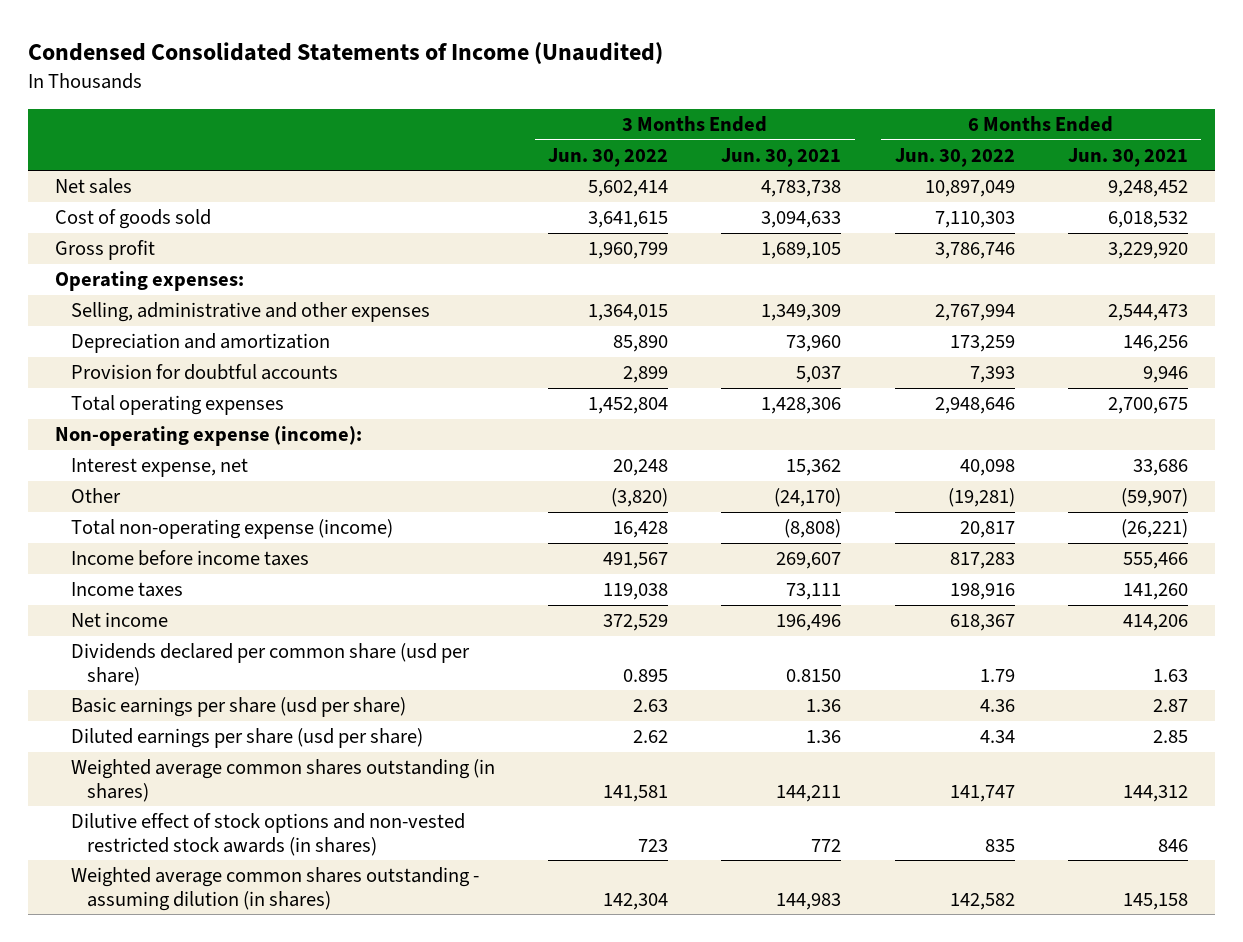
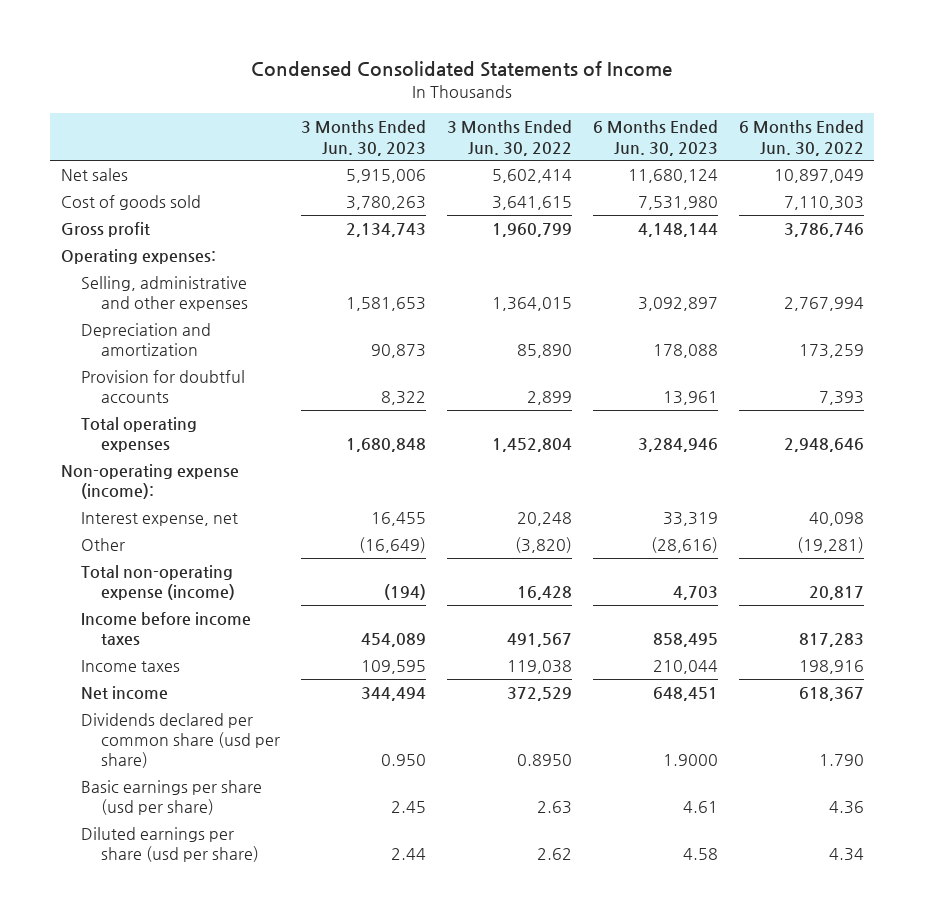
[28,42,664,65] Condensed Consolidated Statements of Income (Unaudited) -> [251,61,673,78] Condensed Consolidated Statements of Income
[721,147,842,167] Jun. 30, 2021 -> none
[1067,147,1188,167] Jun. 30, 2021 -> none
none -> [301,120,427,156] 3 Months Ended Jun. 30, 2023
none -> [593,120,719,156] 6 Months Ended Jun. 30, 2023
[623,668,669,682] 0.895 -> [517,754,573,767] 0.8950
[979,668,1015,682] 1.79 -> [818,754,864,767] 1.790
[71,759,496,802] Weighted average common shares outstanding (in shares) -> none
[71,813,466,856] Dilutive effect of stock options and non-vested restricted stock awards (in shares) -> none
[71,867,480,911] Weighted average common shares outstanding - assuming dilution (in shares) -> none

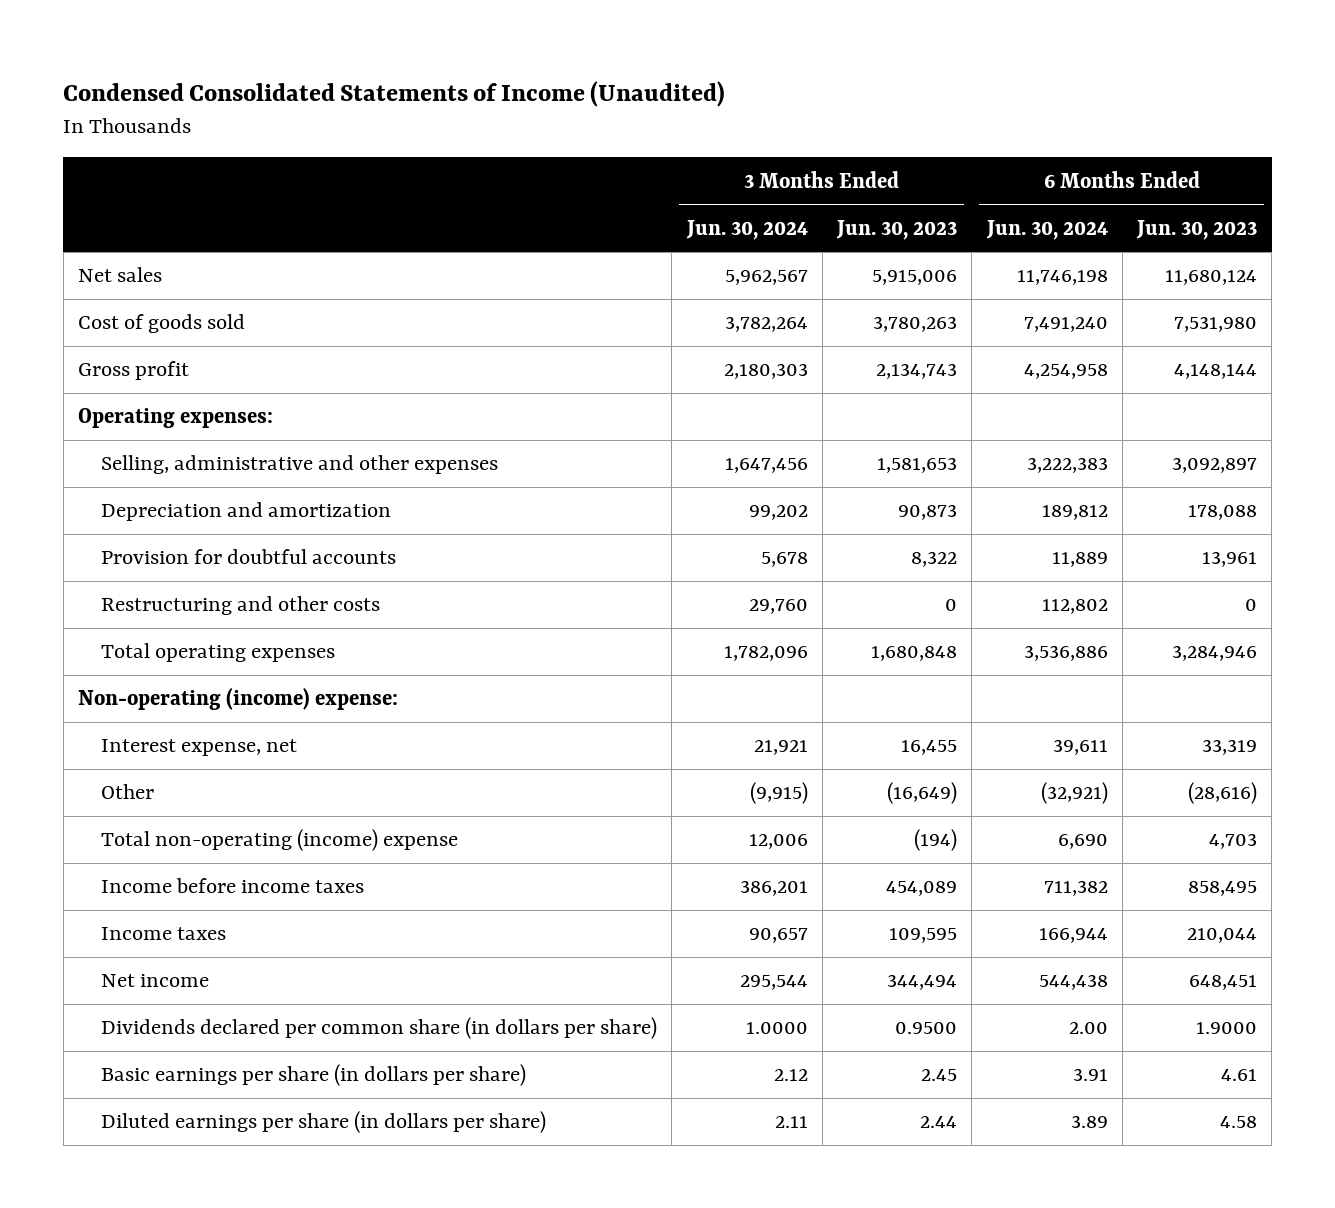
[251,61,673,78] Condensed Consolidated Statements of Income -> [63,80,726,107] Condensed Consolidated Statements of Income (Unaudited)
[447,120,573,156] 3 Months Ended Jun. 30, 2022 -> none
[738,120,864,156] 6 Months Ended Jun. 30, 2022 -> none
none -> [685,219,808,240] Jun. 30, 2024
none -> [985,219,1108,240] Jun. 30, 2024
none -> [101,596,381,616] Restructuring and other costs
[60,464,239,500] Non-operating expense (income): -> [78,688,399,711] Non-operating (income) expense:
[80,565,236,601] Total non-operating expense (income) -> [101,829,459,852] Total non-operating (income) expense
[80,713,281,769] Dividends declared per common share (usd per share) -> [101,1017,658,1040] Dividends declared per common share (in dollars per share)
[381,754,427,767] 0.950 -> [895,1022,958,1035] 0.9500
[80,780,262,816] Basic earnings per share (usd per share) -> [101,1064,527,1087] Basic earnings per share (in dollars per share)
[80,827,260,863] Diluted earnings per share (usd per share) -> [101,1111,547,1134] Diluted earnings per share (in dollars per share)

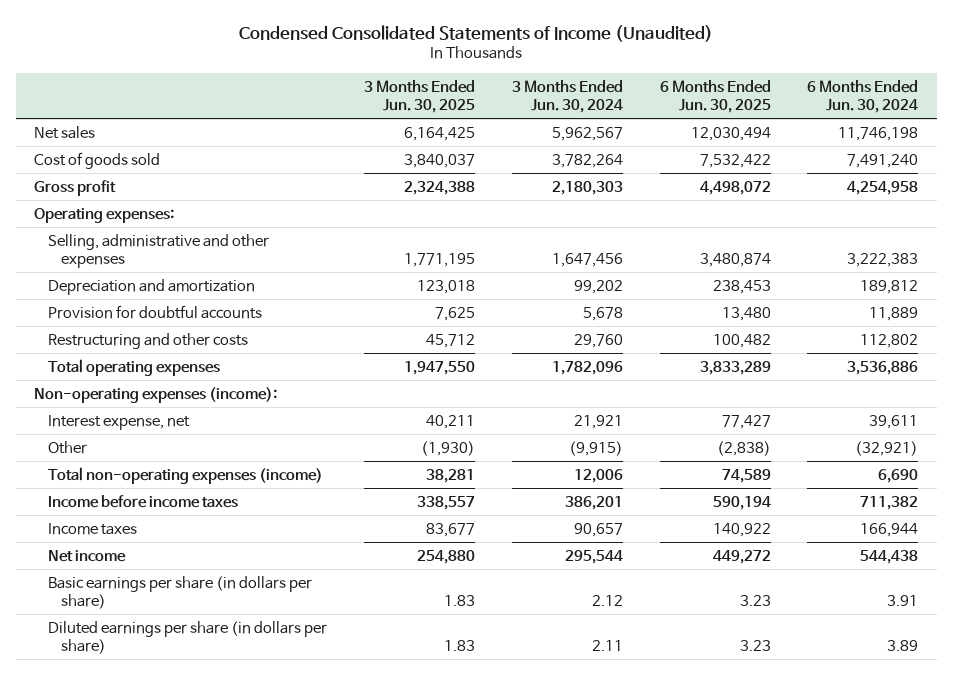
[836,219,958,240] Jun. 30, 2023 -> none
[1136,219,1258,240] Jun. 30, 2023 -> none
none -> [363,79,475,113] 3 Months Ended Jun. 30, 2025
none -> [659,79,771,113] 6 Months Ended Jun. 30, 2025
[78,688,399,711] Non-operating (income) expense: -> [34,386,278,403] Non-operating expenses (income):
[101,829,459,852] Total non-operating (income) expense -> [47,466,323,484] Total non-operating expenses (income)
[101,1017,658,1040] Dividends declared per common share (in dollars per share) -> none

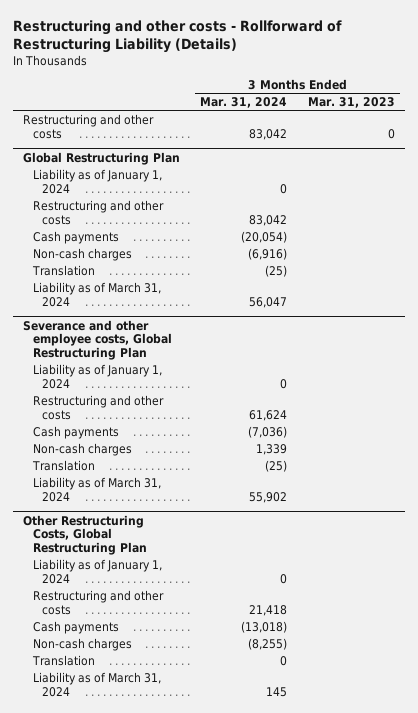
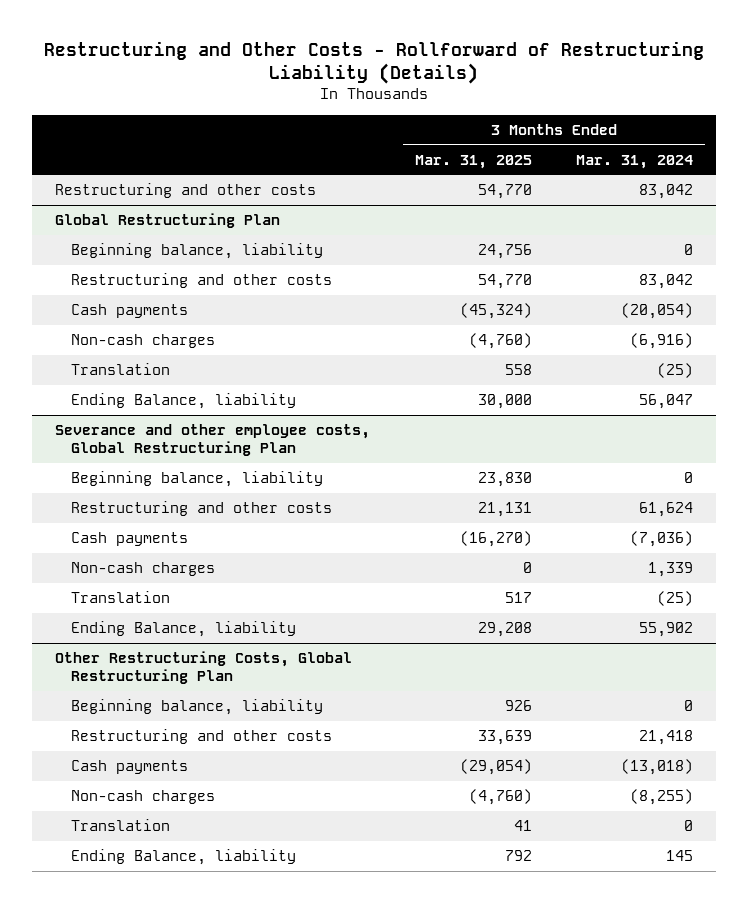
[12,19,342,54] Restructuring and other costs - Rollforward of Restructuring Liability (Details) -> [44,40,705,85] Restructuring and Other Costs - Rollforward of Restructuring Liability (Details)
[307,97,395,109] Mar. 31, 2023 -> none
none -> [414,154,532,169] Mar. 31, 2025
[32,168,162,194] Liability as of January 1, 2024 -> [70,243,323,260] Beginning balance, liability
[32,281,161,307] Liability as of March 31, 2024 -> [70,393,296,410] Ending Balance, liability
[32,363,162,389] Liability as of January 1, 2024 -> [70,471,323,488] Beginning balance, liability
[32,476,161,502] Liability as of March 31, 2024 -> [70,621,296,638] Ending Balance, liability
[32,558,162,584] Liability as of January 1, 2024 -> [70,699,323,716] Beginning balance, liability
[32,671,161,697] Liability as of March 31, 2024 -> [70,849,296,866] Ending Balance, liability

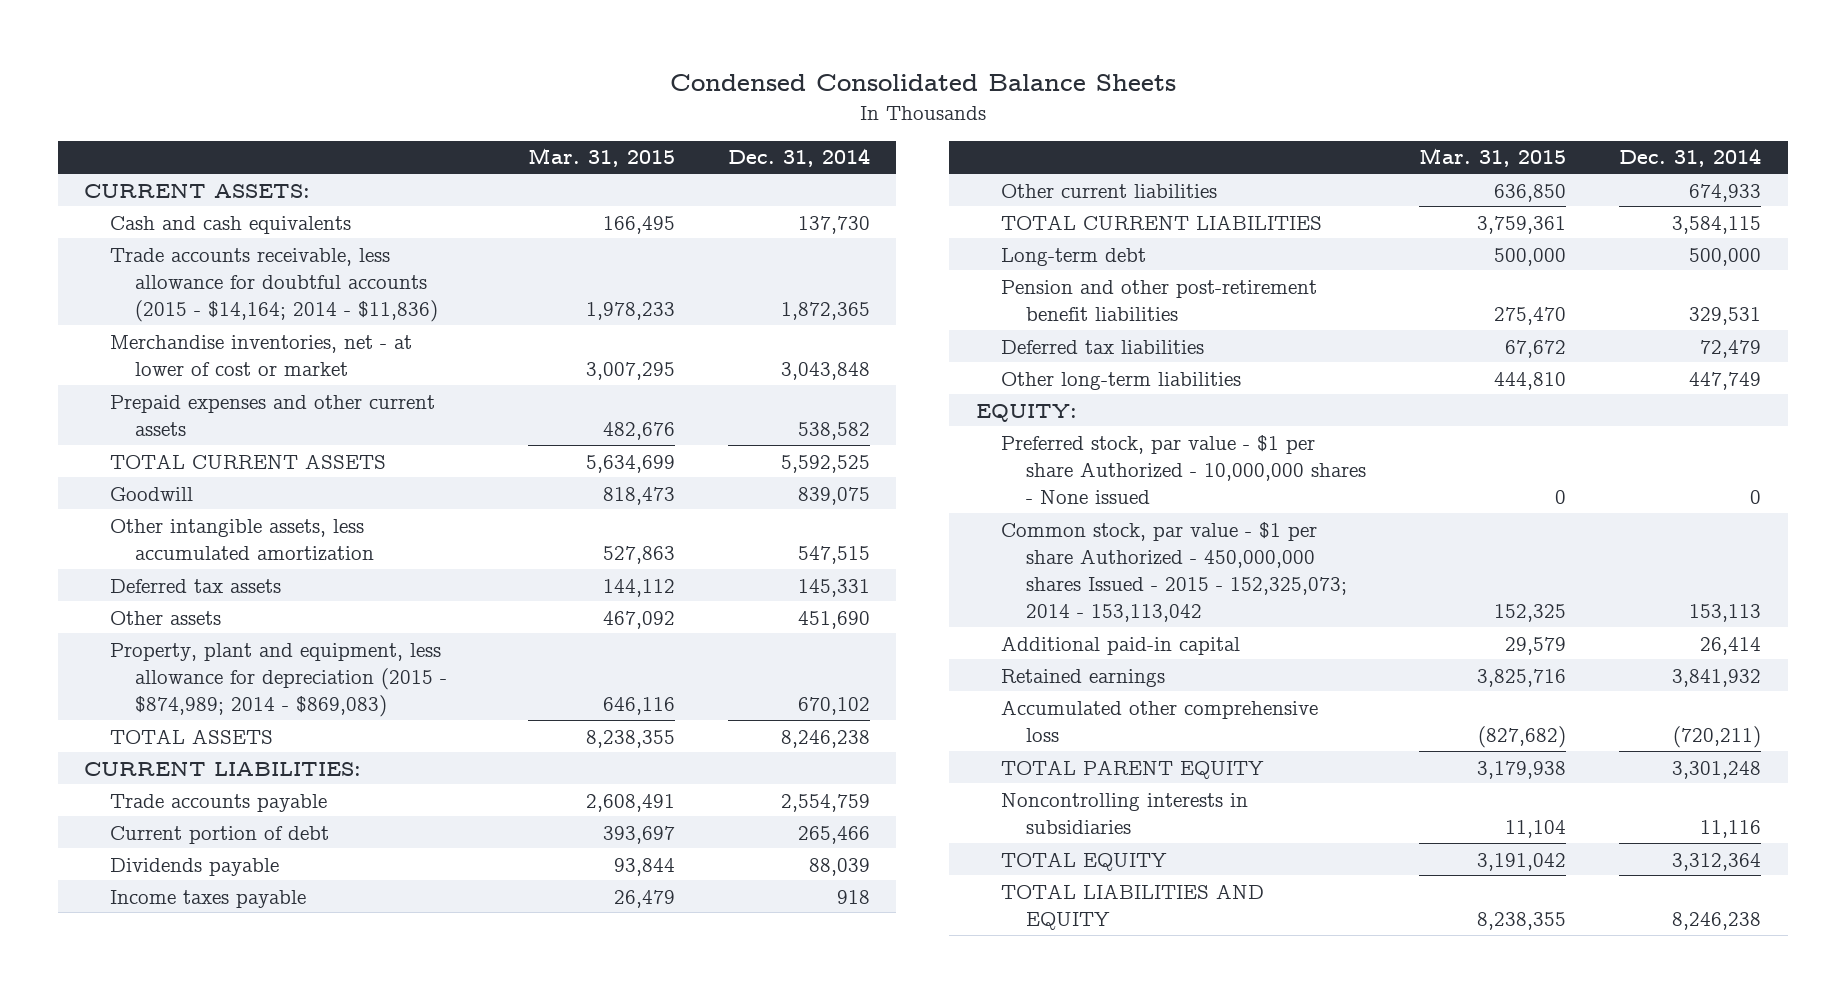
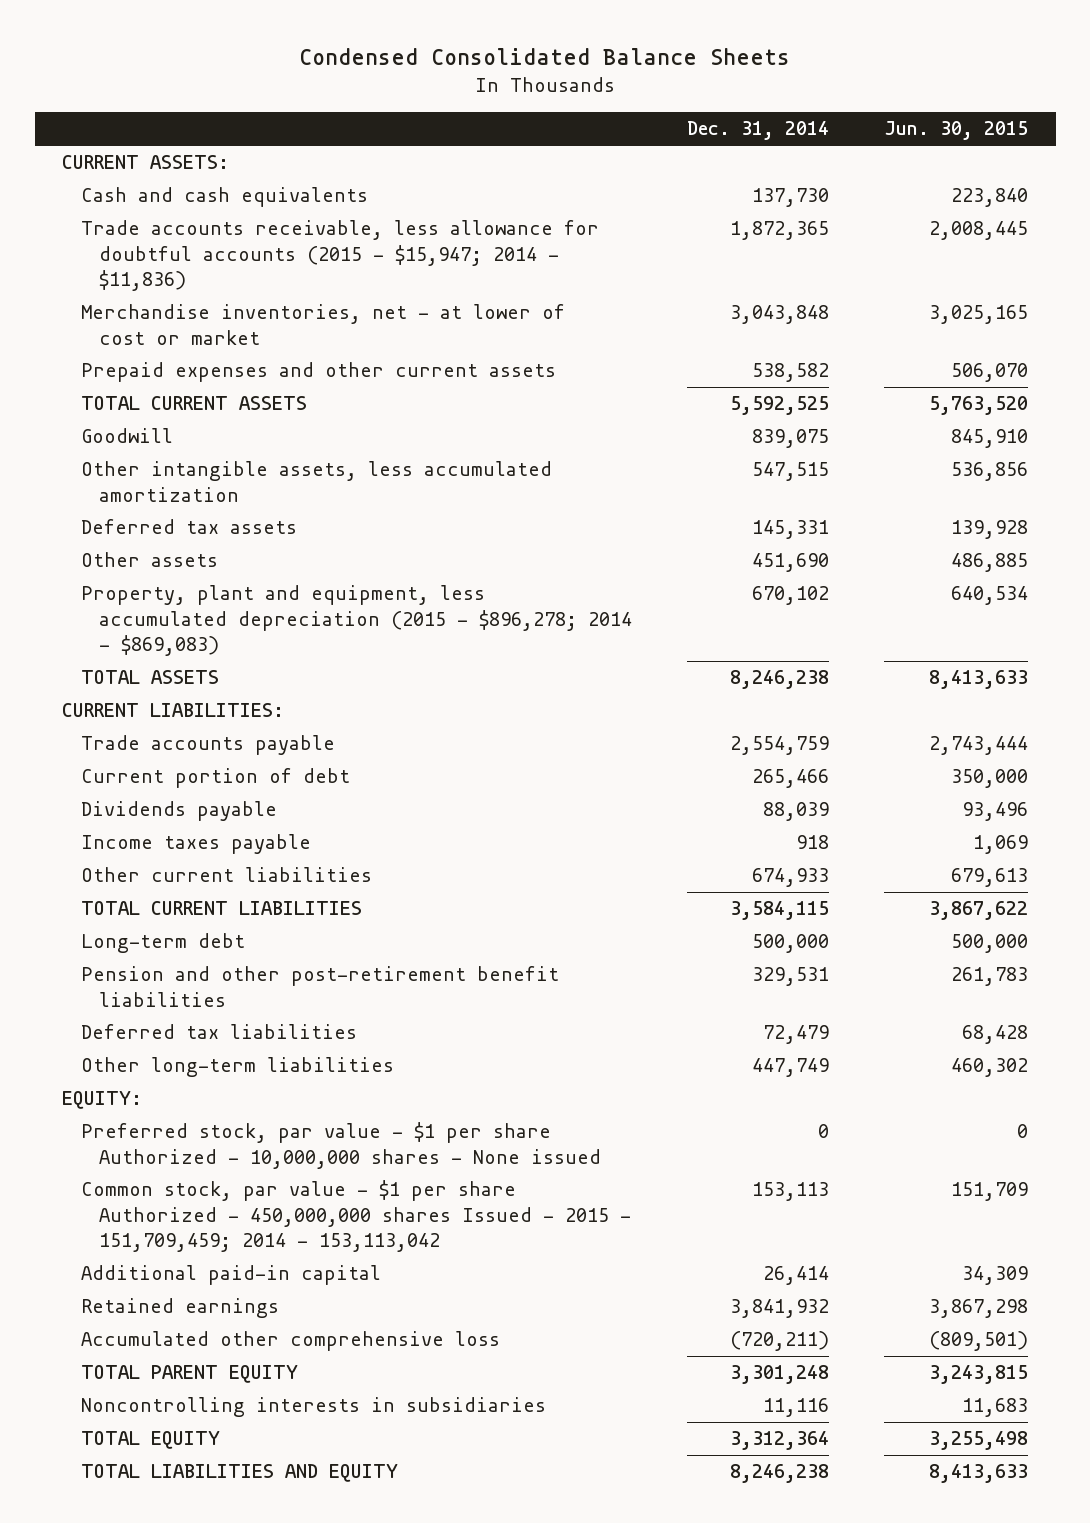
[527,148,675,168] Mar. 31, 2015 -> none
none -> [884,121,1029,141] Jun. 30, 2015
[109,247,438,322] Trade accounts receivable, less allowance for doubtful accounts (2015 - $14,164; 2014 - $11,836) -> [80,220,599,292] Trade accounts receivable, less allowance for doubtful accounts (2015 - $15,947; 2014 - $11,836)
[109,642,447,717] Property, plant and equipment, less allowance for depreciation (2015 - $874,989; 2014 - $869,083) -> [80,585,633,657] Property, plant and equipment, less accumulated depreciation (2015 - $896,278; 2014 - $869,083)
[1001,521,1348,623] Common stock, par value - $1 per share Authorized - 450,000,000 shares Issued - 2015 - 152,325,073; 2014 - 153,113,042 -> [80,1180,632,1253] Common stock, par value - $1 per share Authorized - 450,000,000 shares Issued - 2015 - 151,709,459; 2014 - 153,113,042

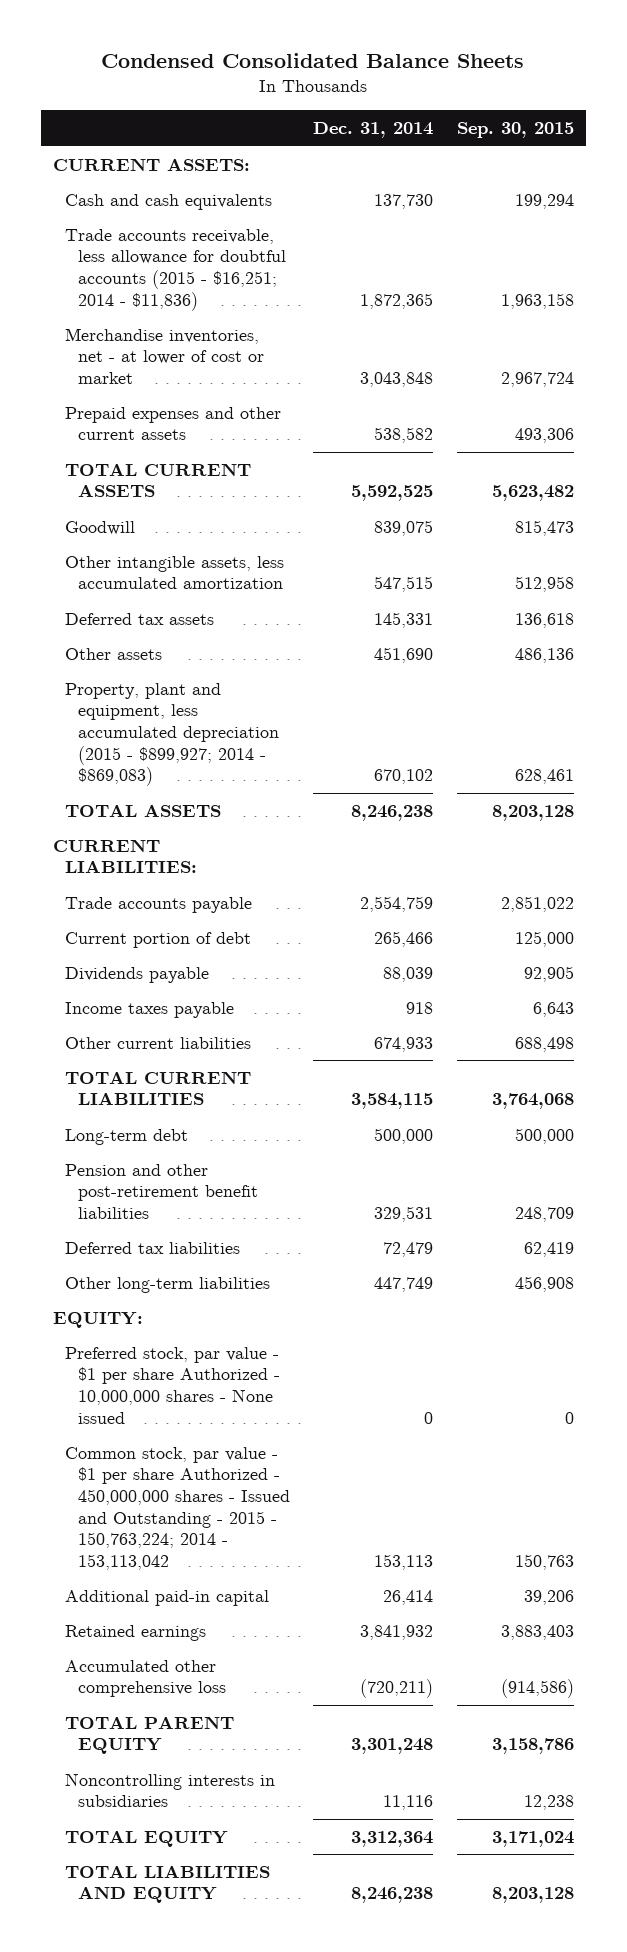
[884,121,1029,141] Jun. 30, 2015 -> none
none -> [457,122,575,139] Sep. 30, 2015
[80,220,599,292] Trade accounts receivable, less allowance for doubtful accounts (2015 - $15,947; 2014 - $11,836) -> [65,228,286,311] Trade accounts receivable, less allowance for doubtful accounts (2015 - $16,251; 2014 - $11,836)
[80,585,633,657] Property, plant and equipment, less accumulated depreciation (2015 - $896,278; 2014 - $869,083) -> [65,682,279,787] Property, plant and equipment, less accumulated depreciation (2015 - $899,927; 2014 - $869,083)
[80,1180,632,1253] Common stock, par value - $1 per share Authorized - 450,000,000 shares Issued - 2015 - 151,709,459; 2014 - 153,113,042 -> [65,1446,290,1570] Common stock, par value - $1 per share Authorized - 450,000,000 shares - Issued and Outstanding - 2015 - 150,763,224; 2014 - 153,113,042

